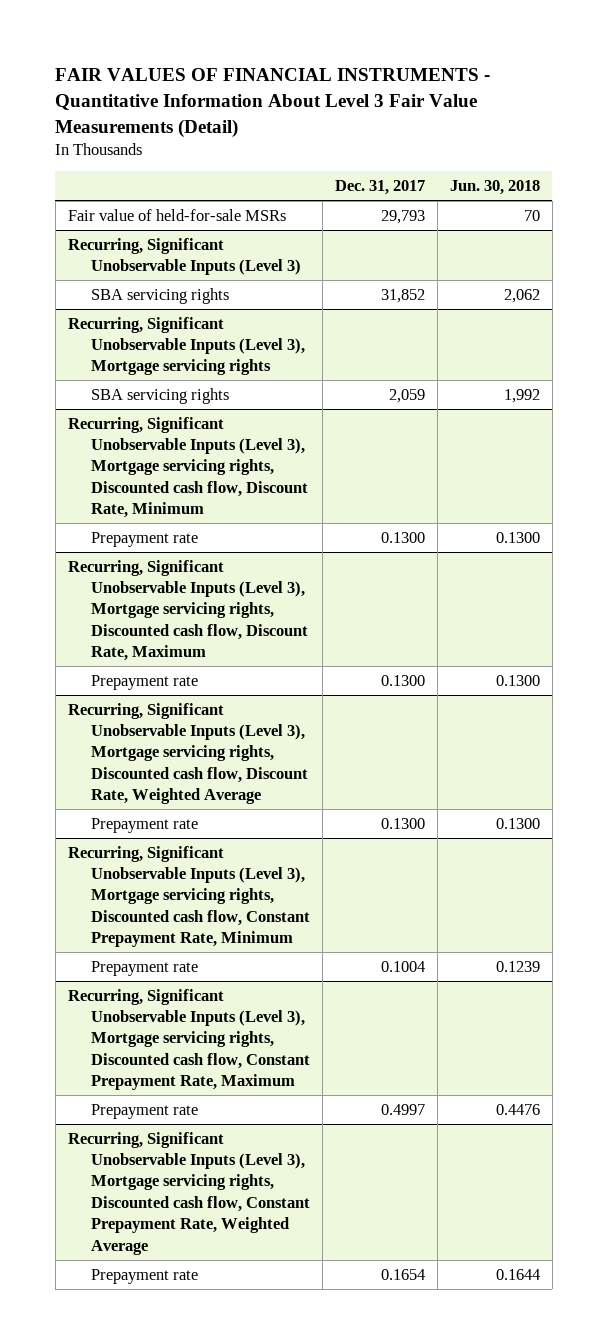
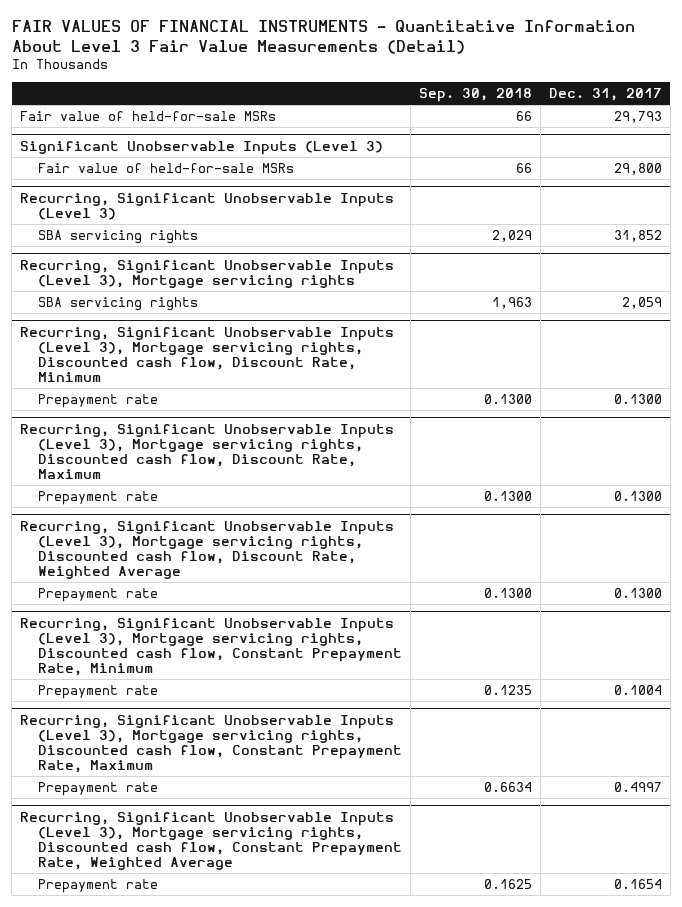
[449,180,540,196] Jun. 30, 2018 -> none
none -> [418,88,532,103] Sep. 30, 2018
none -> [20,140,384,155] Significant Unobservable Inputs (Level 3)
none -> [38,162,295,173] Fair value of held-for-sale MSRs

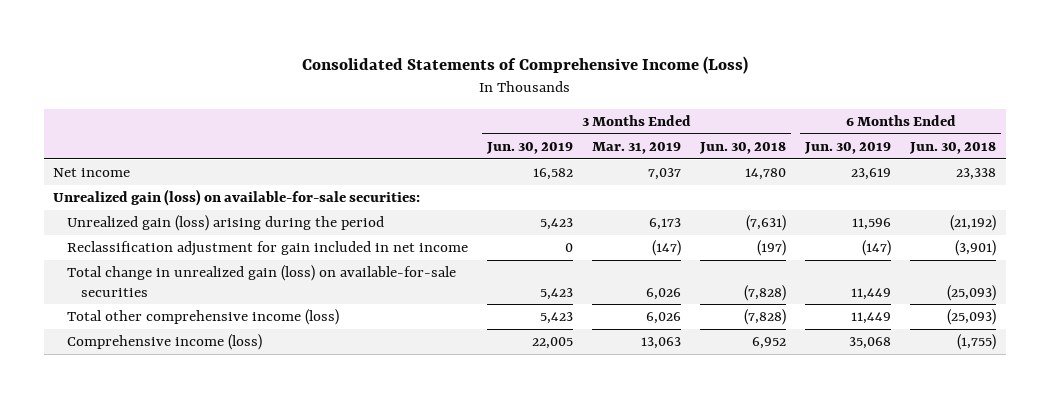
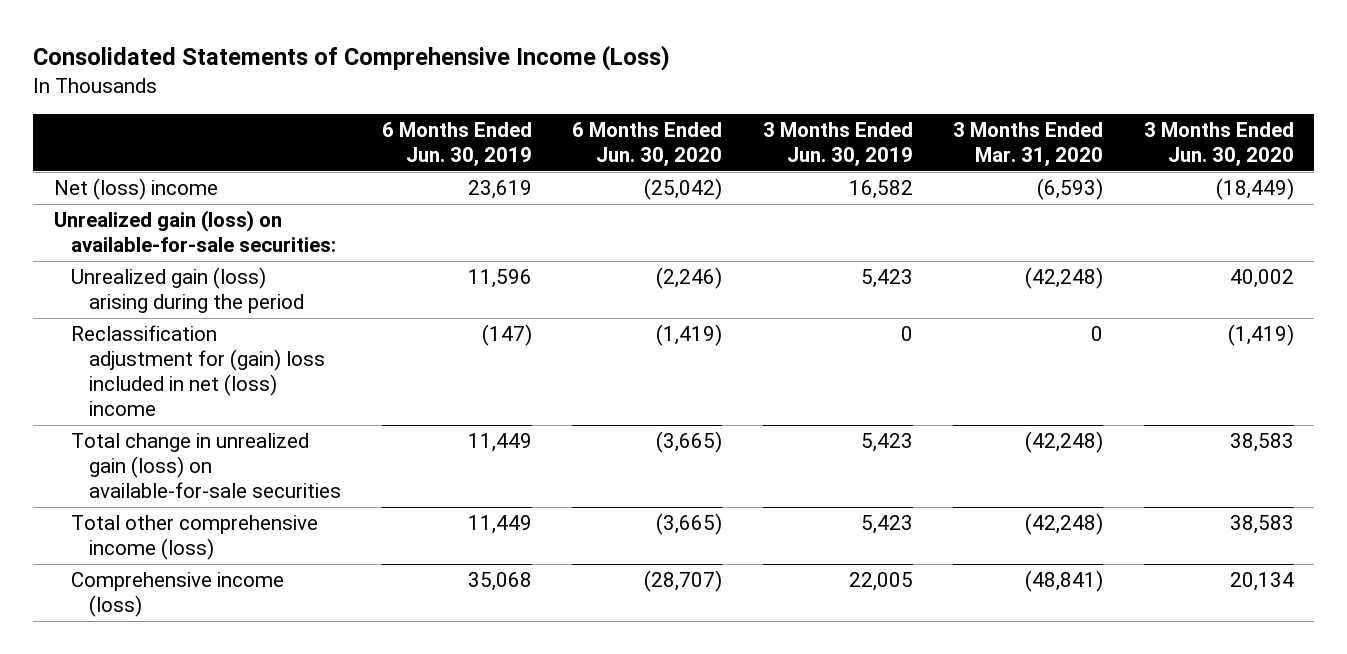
[592,142,682,155] Mar. 31, 2019 -> none
[699,142,787,155] Jun. 30, 2018 -> none
[909,142,997,155] Jun. 30, 2018 -> none
none -> [572,122,723,167] 6 Months Ended Jun. 30, 2020
none -> [953,122,1104,167] 3 Months Ended Mar. 31, 2020
none -> [1143,122,1294,167] 3 Months Ended Jun. 30, 2020
[53,168,131,178] Net income -> [53,178,218,201] Net (loss) income
[67,241,469,257] Reclassification adjustment for gain included in net income -> [71,325,326,417] Reclassification adjustment for (gain) loss included in net (loss) income

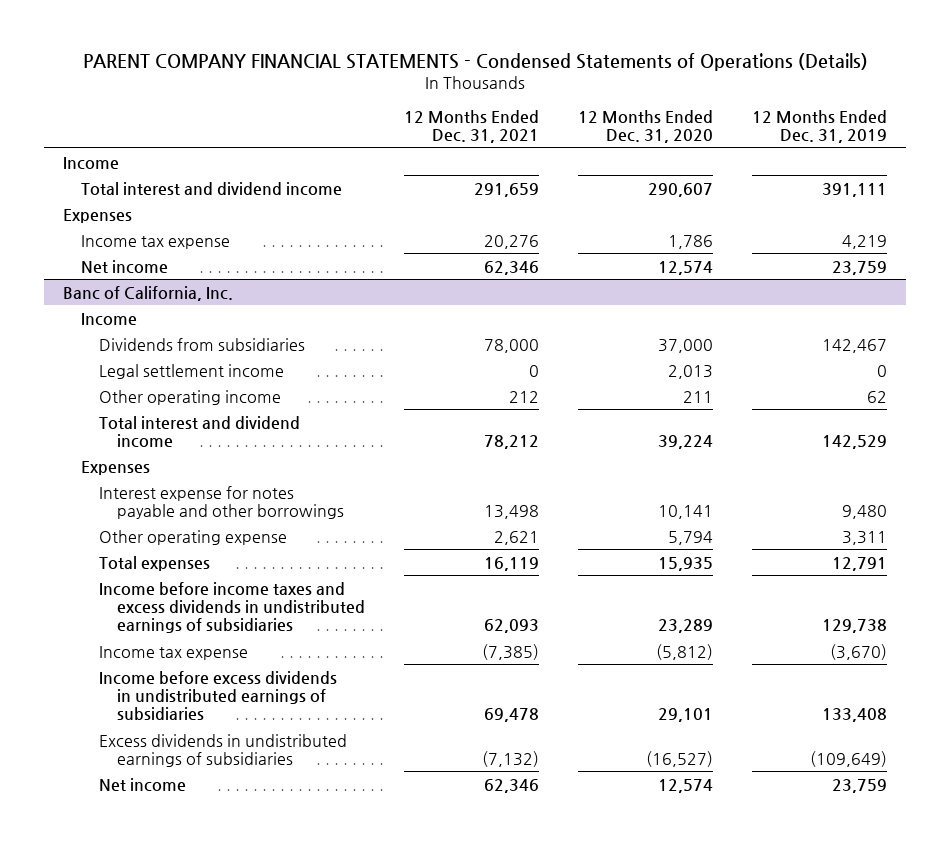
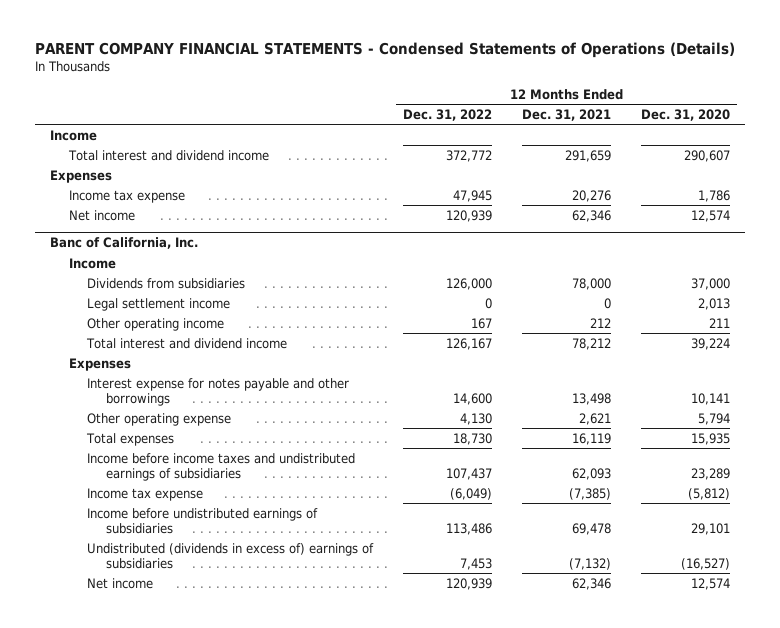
[751,109,887,143] 12 Months Ended Dec. 31, 2019 -> none
none -> [403,108,493,121] Dec. 31, 2022
[98,581,365,633] Income before income taxes and excess dividends in undistributed earnings of subsidiaries -> [87,452,356,481] Income before income taxes and undistributed earnings of subsidiaries
[98,670,337,720] Income before excess dividends in undistributed earnings of subsidiaries -> [87,507,319,534] Income before undistributed earnings of subsidiaries
[98,733,347,767] Excess dividends in undistributed earnings of subsidiaries -> [87,542,375,569] Undistributed (dividends in excess of) earnings of subsidiaries

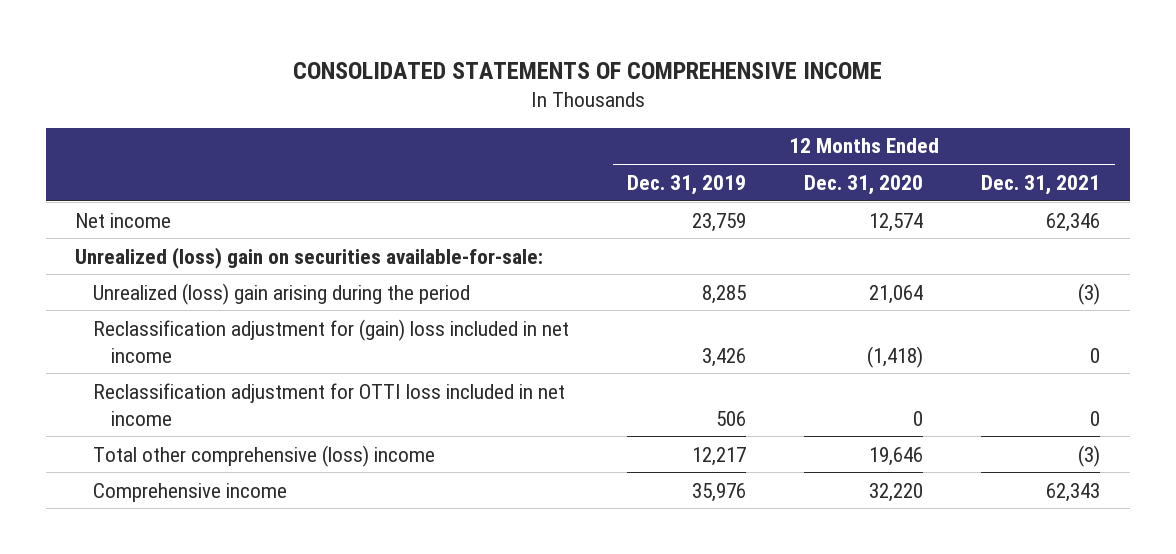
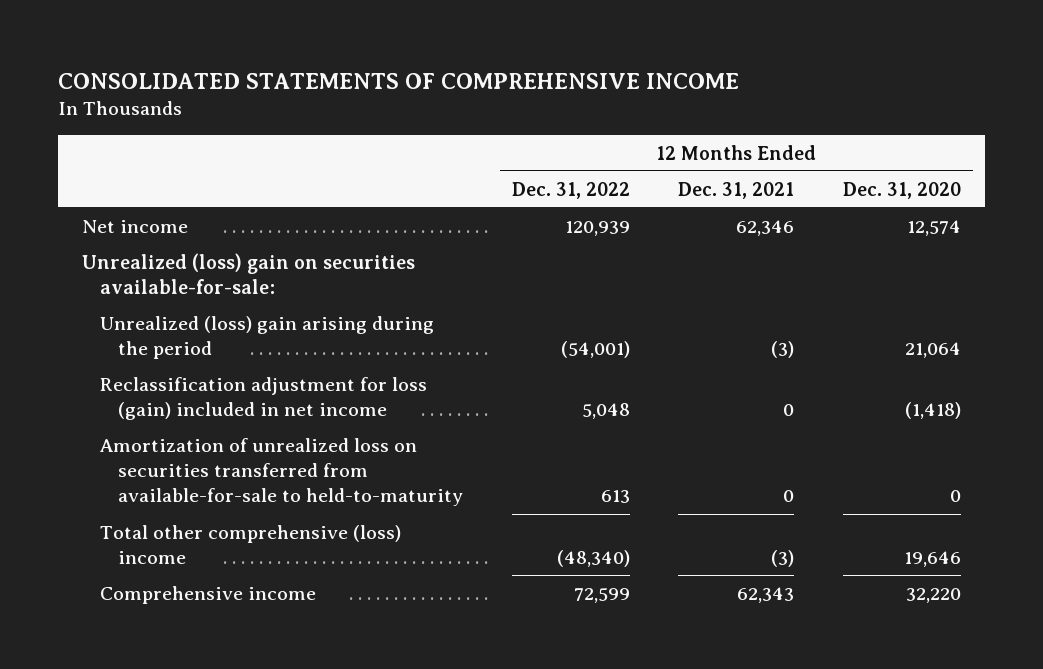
[627,174,747,195] Dec. 31, 2019 -> none
none -> [511,181,630,199] Dec. 31, 2022
[93,382,566,426] Reclassification adjustment for OTTI loss included in net income -> none
[93,318,570,363] Reclassification adjustment for (gain) loss included in net income -> [100,376,428,421] Reclassification adjustment for loss (gain) included in net income
none -> [100,437,464,507] Amortization of unrealized loss on securities transferred from available-for-sale to held-to-maturity

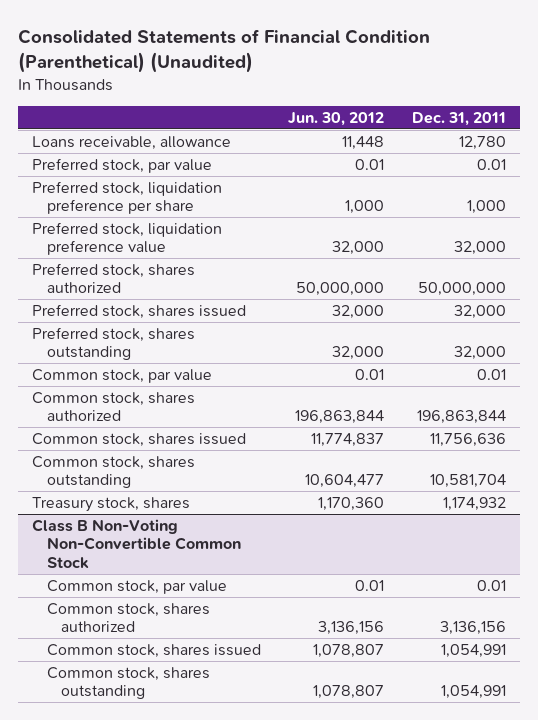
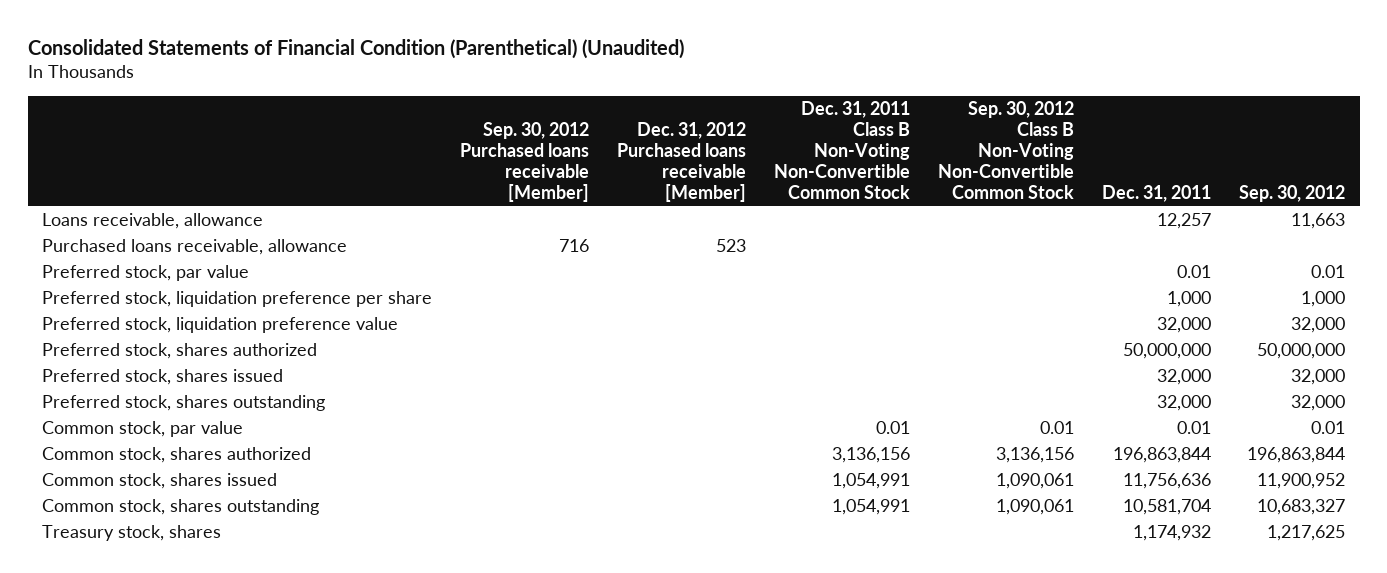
[288,111,385,126] Jun. 30, 2012 -> none
none -> [459,121,589,203] Sep. 30, 2012 Purchased loans receivable [Member]
none -> [617,121,747,203] Dec. 31, 2012 Purchased loans receivable [Member]
none -> [774,100,911,200] Dec. 31, 2011 Class B Non-Voting Non-Convertible Common Stock
none -> [938,100,1075,200] Sep. 30, 2012 Class B Non-Voting Non-Convertible Common Stock
none -> [1239,185,1346,203] Sep. 30, 2012
[458,135,506,150] 12,780 -> [1157,213,1212,230] 12,257
none -> [41,239,347,256] Purchased loans receivable, allowance
[32,518,241,570] Class B Non-Voting Non-Convertible Common Stock -> none
[46,579,227,594] Common stock, par value -> none
[46,602,210,633] Common stock, shares authorized -> none
[46,643,261,658] Common stock, shares issued -> none
[46,666,210,700] Common stock, shares outstanding -> none

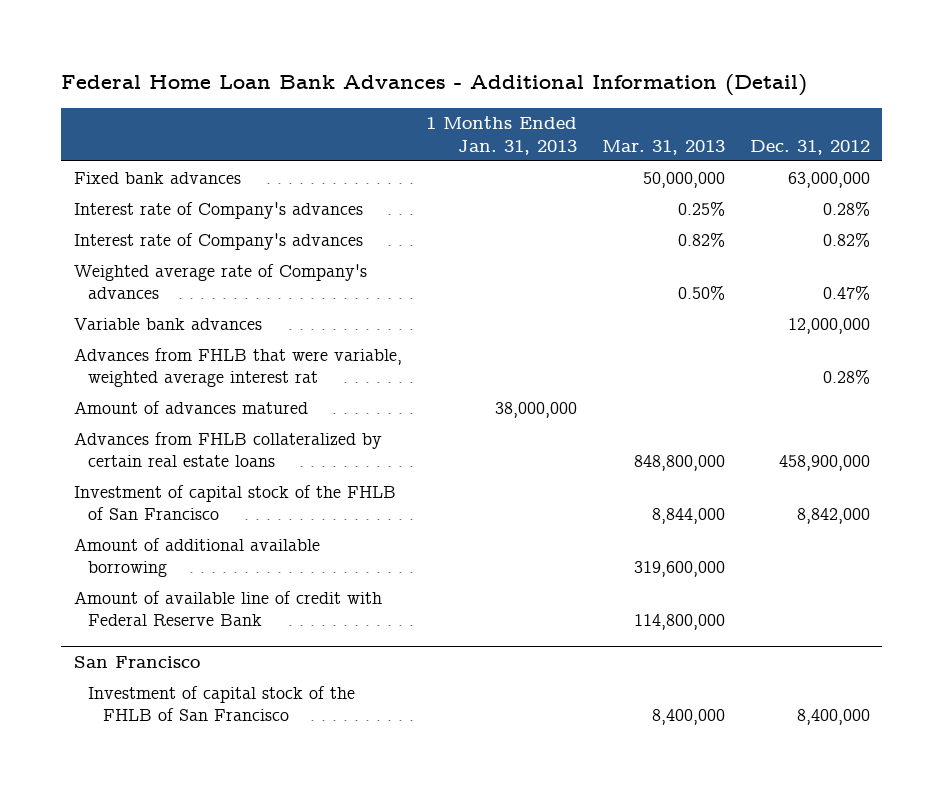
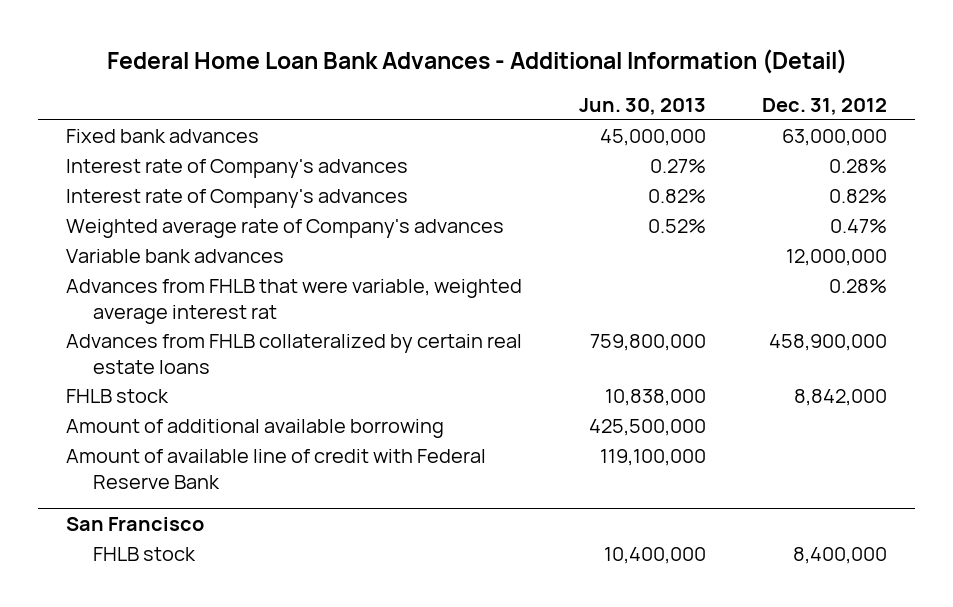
[426,116,578,155] 1 Months Ended Jan. 31, 2013 -> none
[601,139,725,155] Mar. 31, 2013 -> none
none -> [578,97,706,115] Jun. 30, 2013
[73,400,308,414] Amount of advances matured -> none
[73,484,396,521] Investment of capital stock of the FHLB of San Francisco -> [66,389,170,404] FHLB stock
[88,685,356,722] Investment of capital stock of the FHLB of San Francisco -> [93,547,197,562] FHLB stock

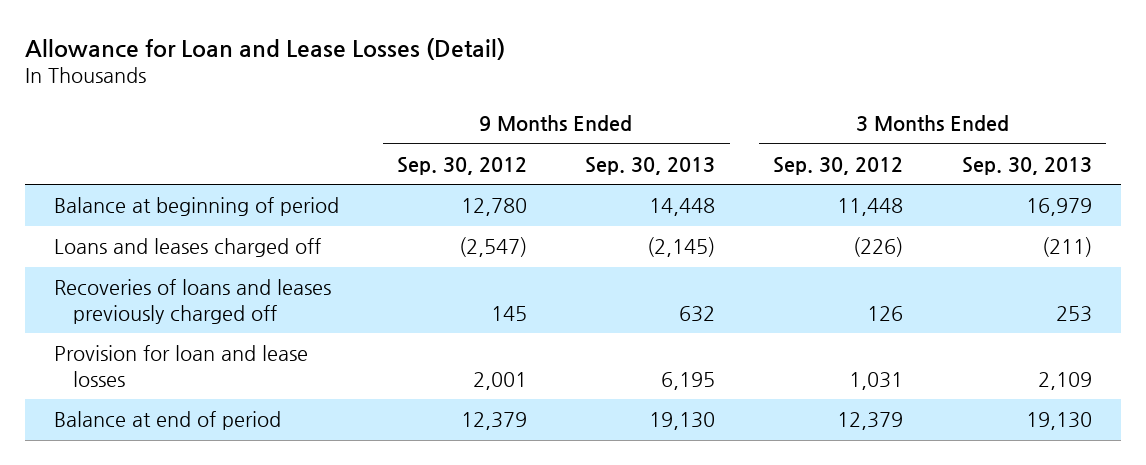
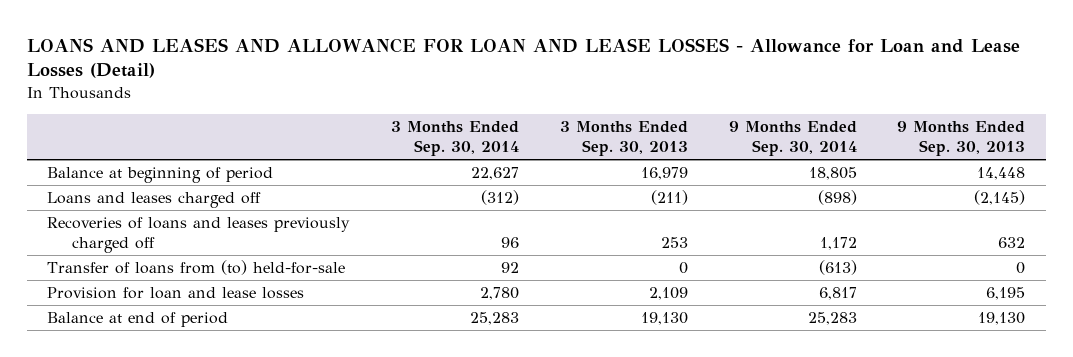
[24,37,505,60] Allowance for Loan and Lease Losses (Detail) -> [26,37,1020,79] LOANS AND LEASES AND ALLOWANCE FOR LOAN AND LEASE LOSSES - Allowance for Loan and Lease Losses (Detail)
[397,156,528,175] Sep. 30, 2012 -> none
[773,156,904,175] Sep. 30, 2012 -> none
none -> [391,120,520,157] 3 Months Ended Sep. 30, 2014
none -> [728,120,857,157] 9 Months Ended Sep. 30, 2014
none -> [47,259,346,275] Transfer of loans from (to) held-for-sale

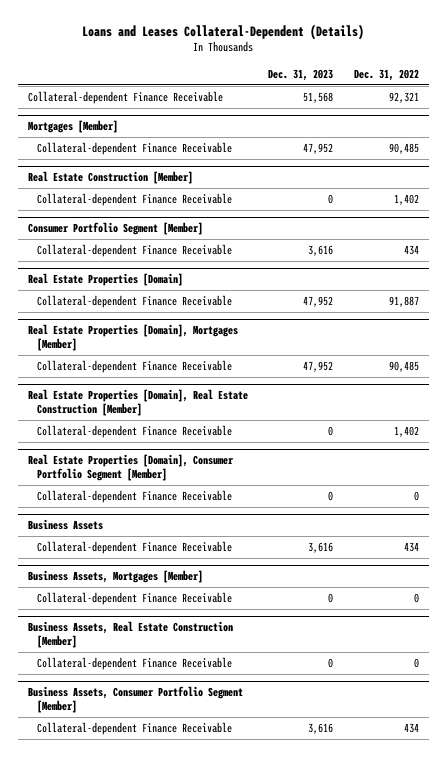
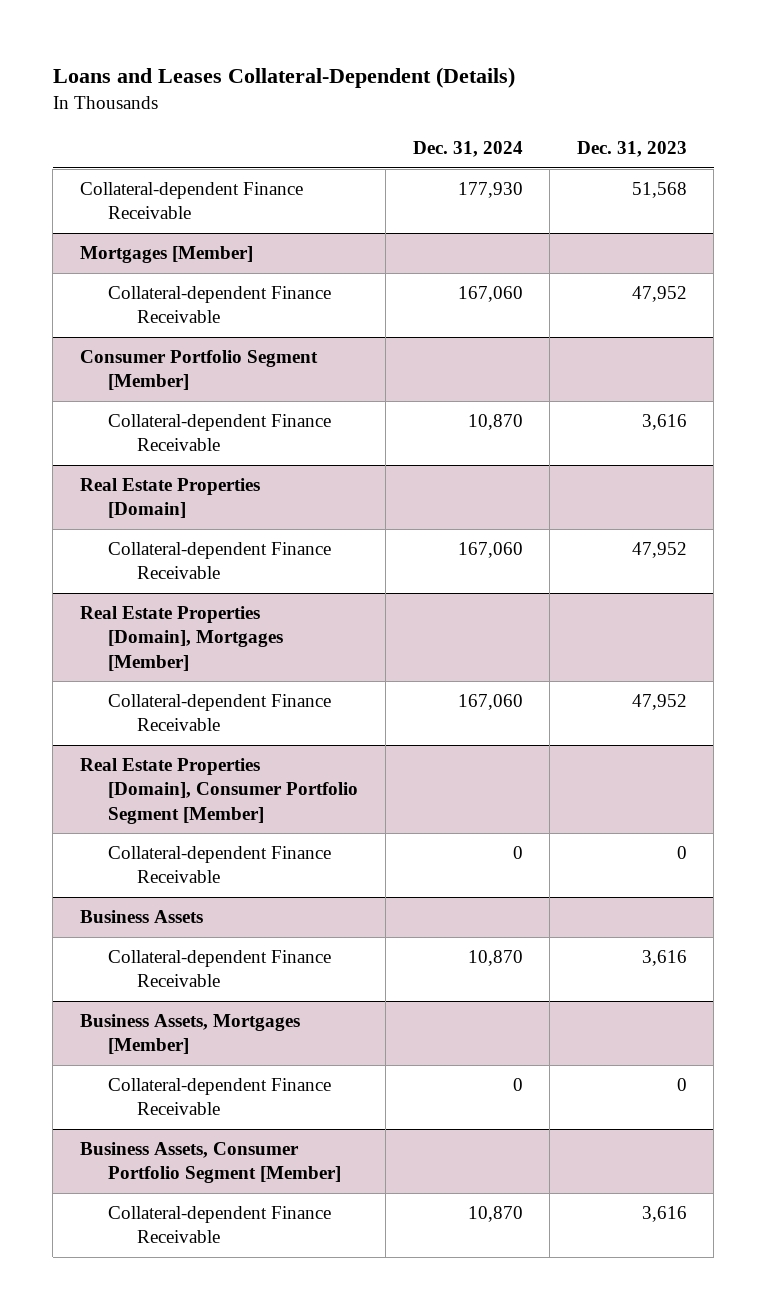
[353,68,419,81] Dec. 31, 2022 -> none
none -> [412,140,523,157] Dec. 31, 2024
[28,171,194,185] Real Estate Construction [Member] -> none
[36,192,232,206] Collateral-dependent Finance Receivable -> none
[28,389,249,417] Real Estate Properties [Domain], Real Estate Construction [Member] -> none
[36,424,232,438] Collateral-dependent Finance Receivable -> none
[28,621,234,649] Business Assets, Real Estate Construction [Member] -> none
[36,656,232,670] Collateral-dependent Finance Receivable -> none

